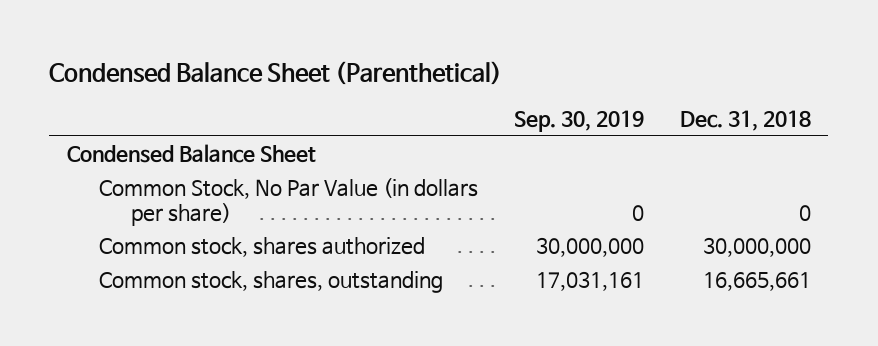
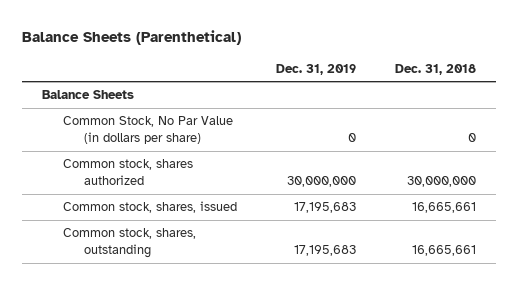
[49,60,503,85] Condensed Balance Sheet (Parenthetical) -> [21,30,241,46] Balance Sheets (Parenthetical)
[513,109,644,132] Sep. 30, 2019 -> none
none -> [276,63,357,75] Dec. 31, 2019
[67,144,317,164] Condensed Balance Sheet -> [41,90,134,100] Balance Sheets
none -> [62,201,237,214] Common stock, shares, issued

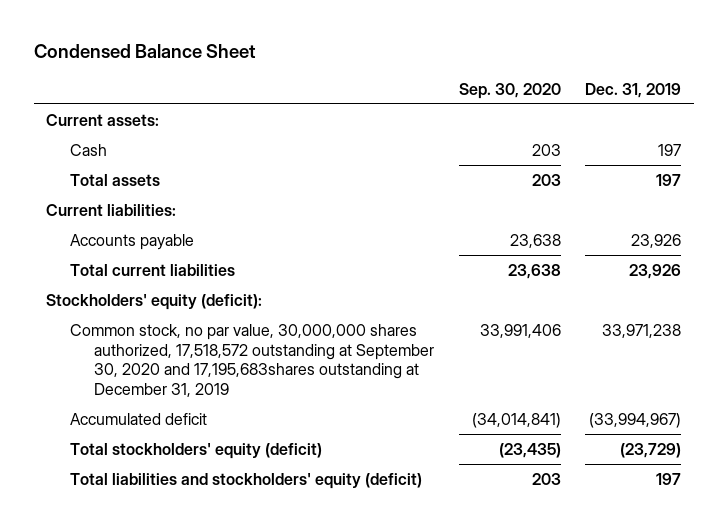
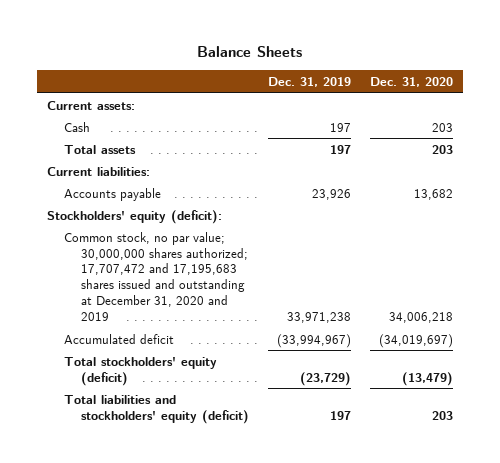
[33,44,256,59] Condensed Balance Sheet -> [196,46,302,58] Balance Sheets
[458,82,561,99] Sep. 30, 2020 -> none
none -> [370,77,454,88] Dec. 31, 2020
[69,263,235,276] Total current liabilities -> none
[69,323,434,398] Common stock, no par value, 30,000,000 shares authorized, 17,518,572 outstanding at September 30, 2020 and 17,195,683shares outstanding at December 31, 2019 -> [63,231,248,322] Common stock, no par value; 30,000,000 shares authorized; 17,707,472 and 17,195,683 shares issued and outstanding at December 31, 2020 and 2019

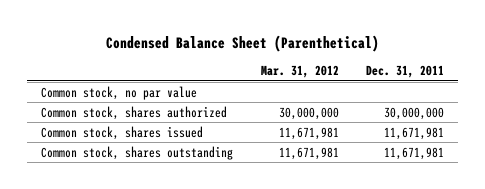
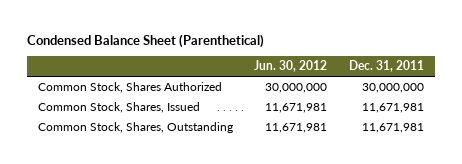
[260,65,339,79] Mar. 31, 2012 -> none
none -> [254,60,328,73] Jun. 30, 2012
[41,85,198,100] Common stock, no par value -> none
[41,105,228,120] Common stock, shares authorized -> [37,82,222,94] Common Stock, Shares Authorized
[41,125,204,140] Common stock, shares issued -> [37,102,200,114] Common Stock, Shares, Issued
[41,145,234,160] Common stock, shares outstanding -> [37,122,233,134] Common Stock, Shares, Outstanding

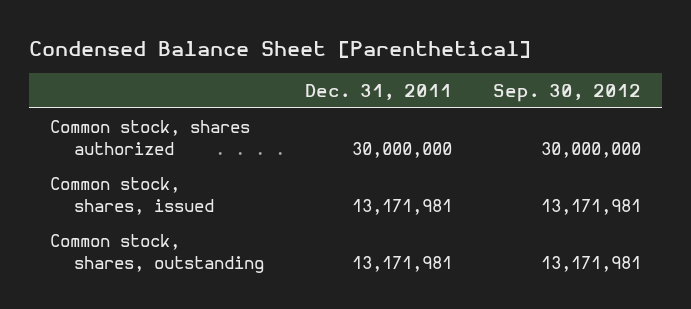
[27,33,265,48] Condensed Balance Sheet (Parenthetical) -> [29,40,532,58] Condensed Balance Sheet [Parenthetical]
[254,60,328,73] Jun. 30, 2012 -> none
none -> [493,83,642,102] Sep. 30, 2012
[37,82,222,94] Common Stock, Shares Authorized -> [49,119,250,155] Common stock, shares authorized
[37,102,200,114] Common Stock, Shares, Issued -> [49,176,215,215] Common stock, shares, issued
[361,103,424,114] 11,671,981 -> [352,198,453,215] 13,171,981
[37,122,233,134] Common Stock, Shares, Outstanding -> [49,233,265,273] Common stock, shares, outstanding
[361,123,424,134] 11,671,981 -> [352,255,453,272] 13,171,981

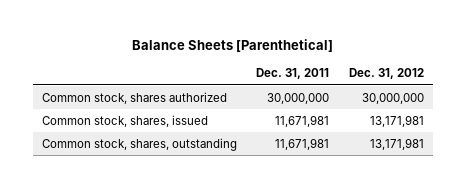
[29,40,532,58] Condensed Balance Sheet [Parenthetical] -> [131,39,333,53] Balance Sheets [Parenthetical]
[493,83,642,102] Sep. 30, 2012 -> none
none -> [348,68,424,80] Dec. 31, 2012
[352,198,453,215] 13,171,981 -> [275,114,330,127] 11,671,981
[352,255,453,272] 13,171,981 -> [275,137,330,150] 11,671,981

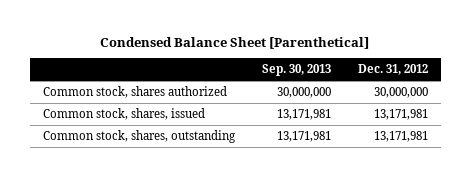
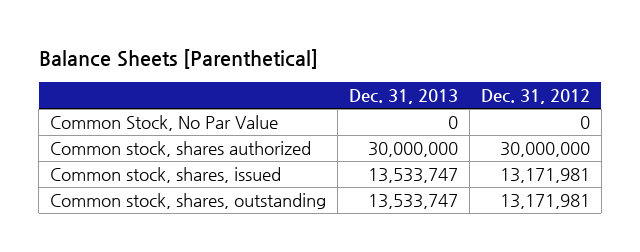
[100,37,370,50] Condensed Balance Sheet [Parenthetical] -> [38,49,318,70] Balance Sheets [Parenthetical]
[261,64,331,77] Sep. 30, 2013 -> none
none -> [349,89,459,105] Dec. 31, 2013
none -> [50,114,279,131] Common Stock, No Par Value

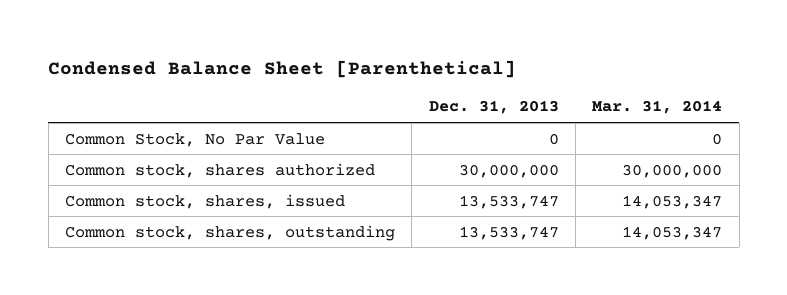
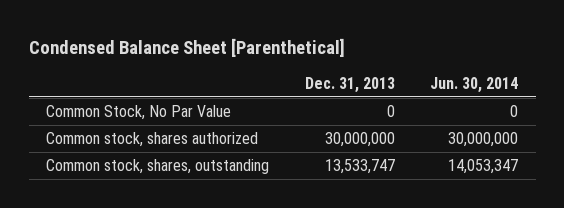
[592,100,723,115] Mar. 31, 2014 -> none
none -> [430,77,519,94] Jun. 30, 2014
[64,193,345,209] Common stock, shares, issued -> none

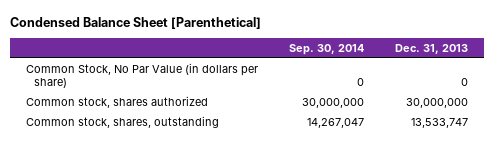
[430,77,519,94] Jun. 30, 2014 -> none
none -> [288,43,364,55] Sep. 30, 2014
[46,105,232,121] Common Stock, No Par Value -> [25,62,258,88] Common Stock, No Par Value (in dollars per share)

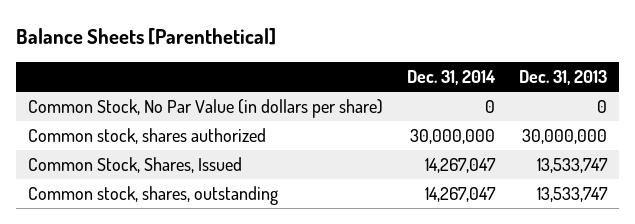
[10,17,262,30] Condensed Balance Sheet [Parenthetical] -> [15,27,276,45] Balance Sheets [Parenthetical]
[288,43,364,55] Sep. 30, 2014 -> none
none -> [406,70,496,86] Dec. 31, 2014
none -> [27,157,242,174] Common Stock, Shares, Issued

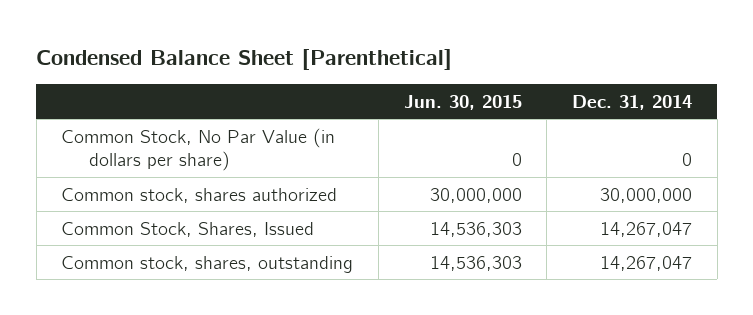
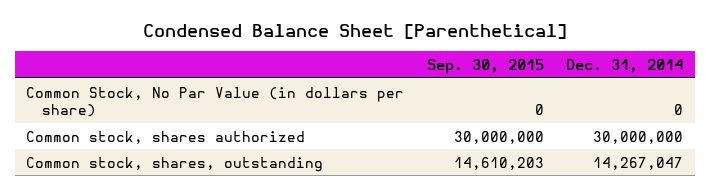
[403,94,522,110] Jun. 30, 2015 -> none
none -> [426,58,544,74] Sep. 30, 2015
[61,221,315,237] Common Stock, Shares, Issued -> none

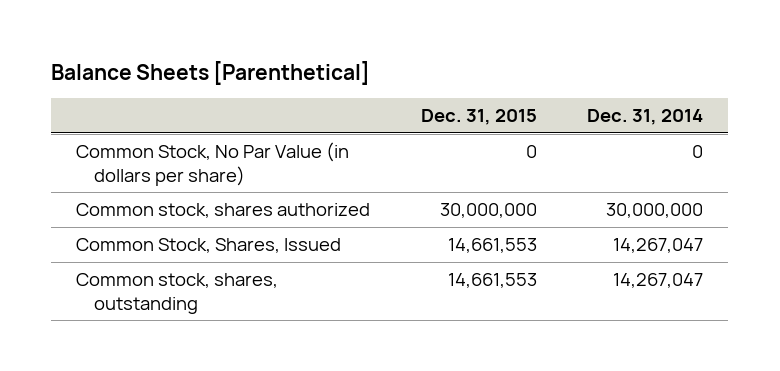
[142,23,567,39] Condensed Balance Sheet [Parenthetical] -> [51,60,371,85] Balance Sheets [Parenthetical]
[426,58,544,74] Sep. 30, 2015 -> none
none -> [420,109,537,126] Dec. 31, 2015
none -> [76,237,342,253] Common Stock, Shares, Issued

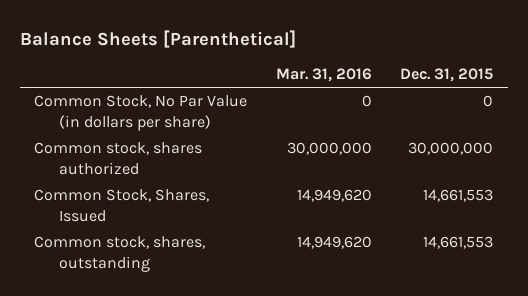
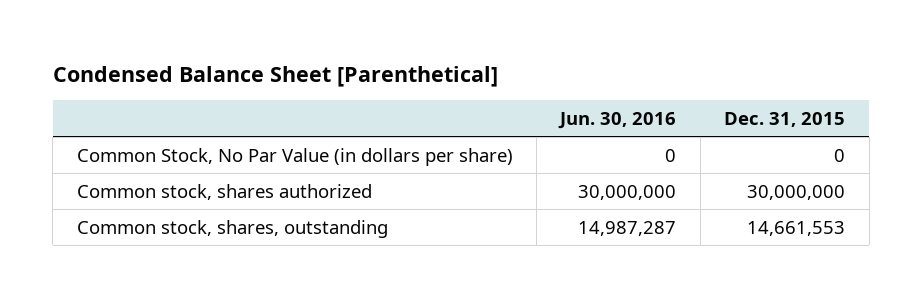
[20,29,297,48] Balance Sheets [Parenthetical] -> [52,65,498,87] Condensed Balance Sheet [Parenthetical]
[275,68,372,83] Mar. 31, 2016 -> none
none -> [558,111,677,129] Jun. 30, 2016
[34,189,210,222] Common Stock, Shares, Issued -> none

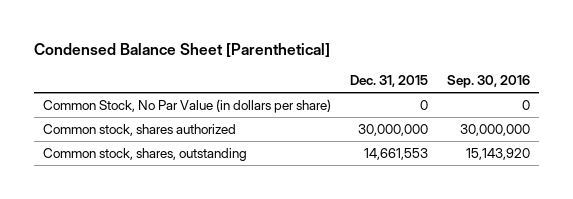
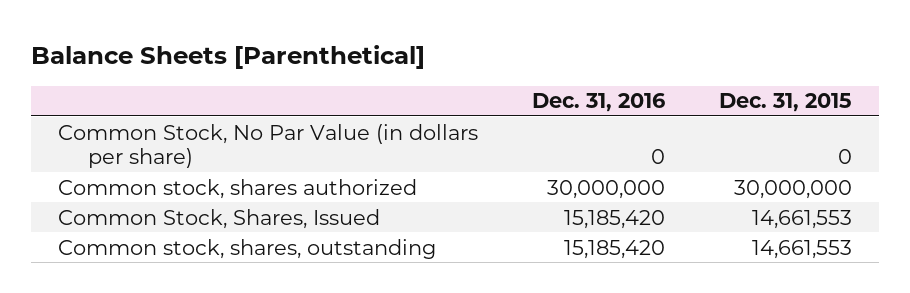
[33,42,330,57] Condensed Balance Sheet [Parenthetical] -> [31,45,426,70] Balance Sheets [Parenthetical]
[446,75,530,89] Sep. 30, 2016 -> none
none -> [532,93,666,113] Dec. 31, 2016
none -> [58,208,381,229] Common Stock, Shares, Issued

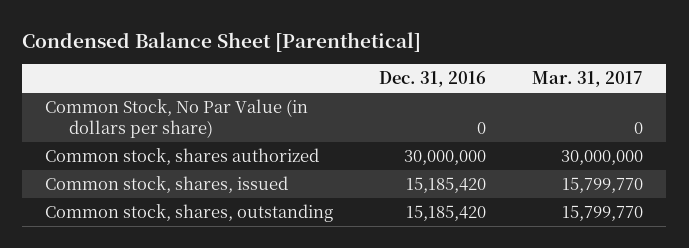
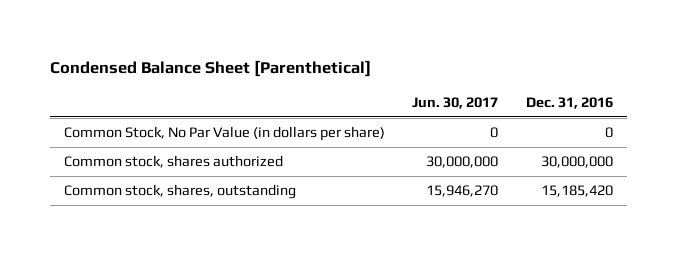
[532,71,644,88] Mar. 31, 2017 -> none
none -> [412,96,499,109] Jun. 30, 2017
[45,176,289,194] Common stock, shares, issued -> none

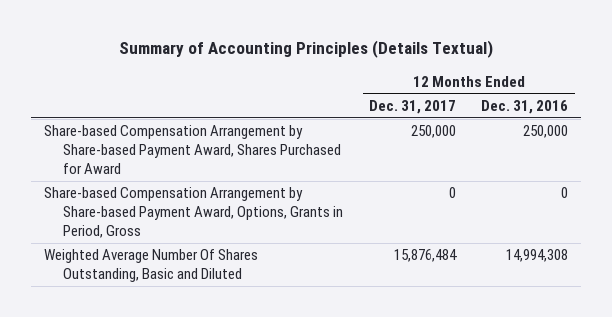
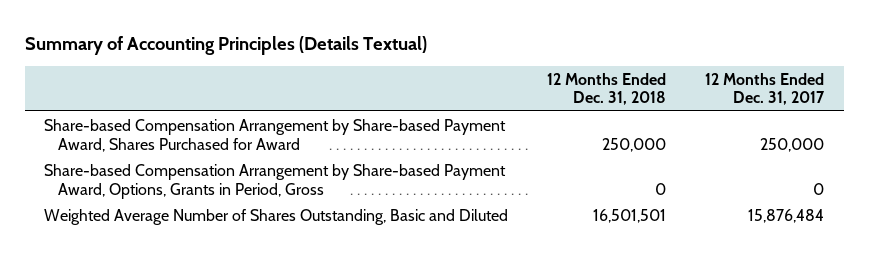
[481,100,569,115] Dec. 31, 2016 -> none
none -> [547,72,667,106] 12 Months Ended Dec. 31, 2018
[43,249,258,283] Weighted Average Number Of Shares Outstanding, Basic and Diluted -> [44,208,509,225] Weighted Average Number of Shares Outstanding, Basic and Diluted

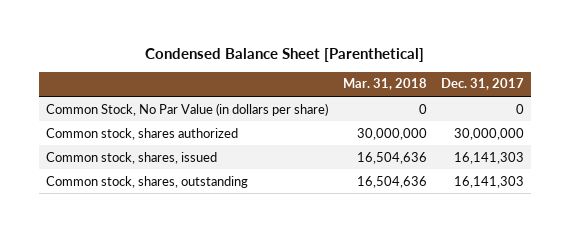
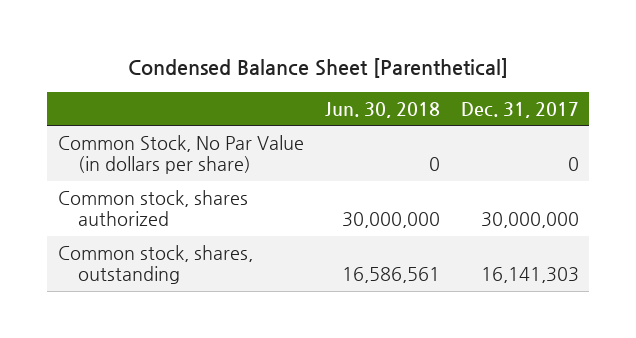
[342,78,427,91] Mar. 31, 2018 -> none
none -> [324,101,440,118] Jun. 30, 2018
[46,151,218,164] Common stock, shares, issued -> none

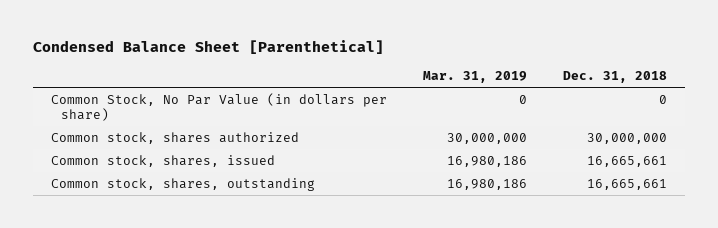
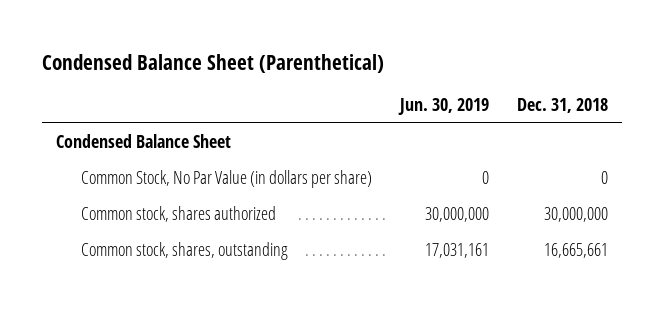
[32,40,384,55] Condensed Balance Sheet [Parenthetical] -> [41,53,384,73] Condensed Balance Sheet (Parenthetical)
[422,71,527,84] Mar. 31, 2019 -> none
none -> [397,98,489,116] Jun. 30, 2019
none -> [55,134,231,149] Condensed Balance Sheet
[50,154,275,167] Common stock, shares, issued -> none

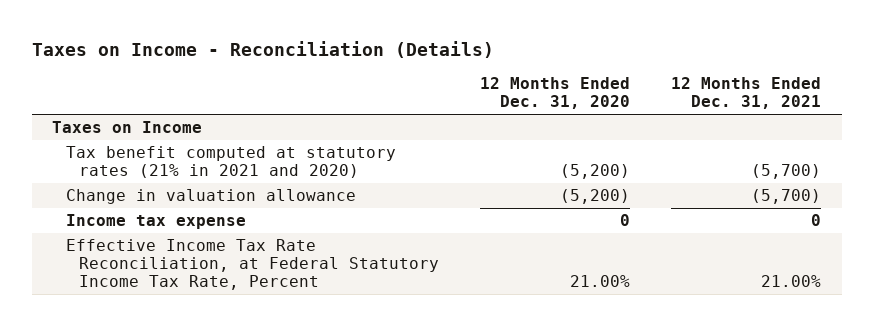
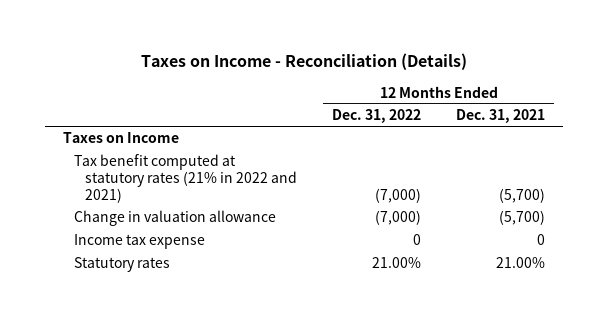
[479,77,630,110] 12 Months Ended Dec. 31, 2020 -> none
none -> [331,109,421,124] Dec. 31, 2022
[65,146,396,179] Tax benefit computed at statutory rates (21% in 2021 and 2020) -> [73,154,297,203] Tax benefit computed at statutory rates (21% in 2022 and 2021)
[65,239,439,291] Effective Income Tax Rate Reconciliation, at Federal Statutory Income Tax Rate, Percent -> [73,257,170,273] Statutory rates

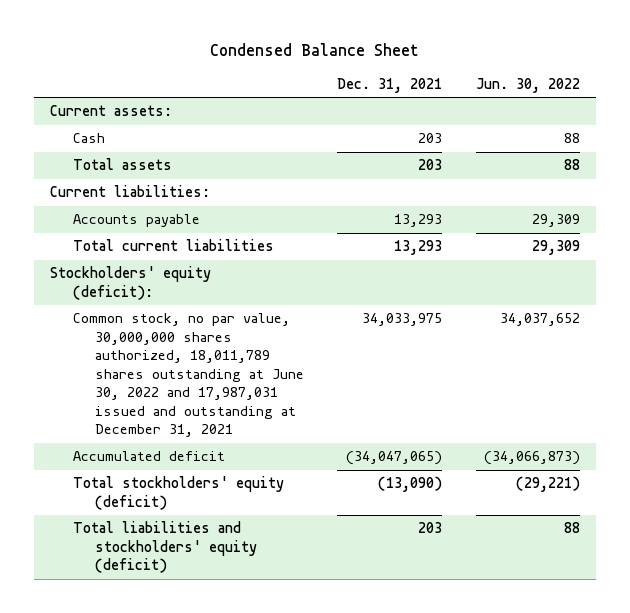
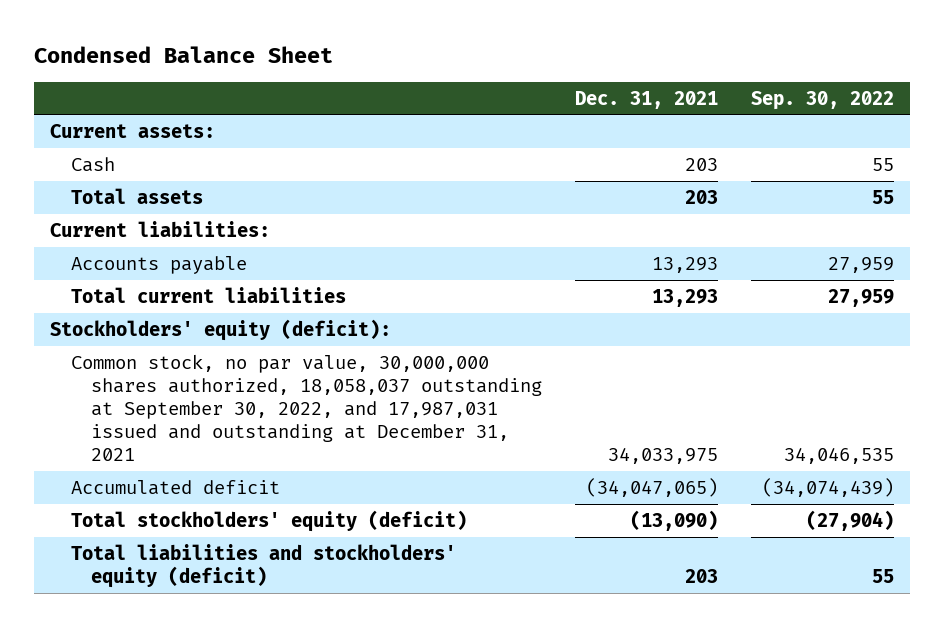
[475,77,580,93] Jun. 30, 2022 -> none
none -> [750,90,894,110] Sep. 30, 2022
[72,313,304,438] Common stock, no par value, 30,000,000 shares authorized, 18,011,789 shares outstanding at June 30, 2022 and 17,987,031 issued and outstanding at December 31, 2021 -> [70,353,543,462] Common stock, no par value, 30,000,000 shares authorized, 18,058,037 outstanding at September 30, 2022, and 17,987,031 issued and outstanding at December 31, 2021

